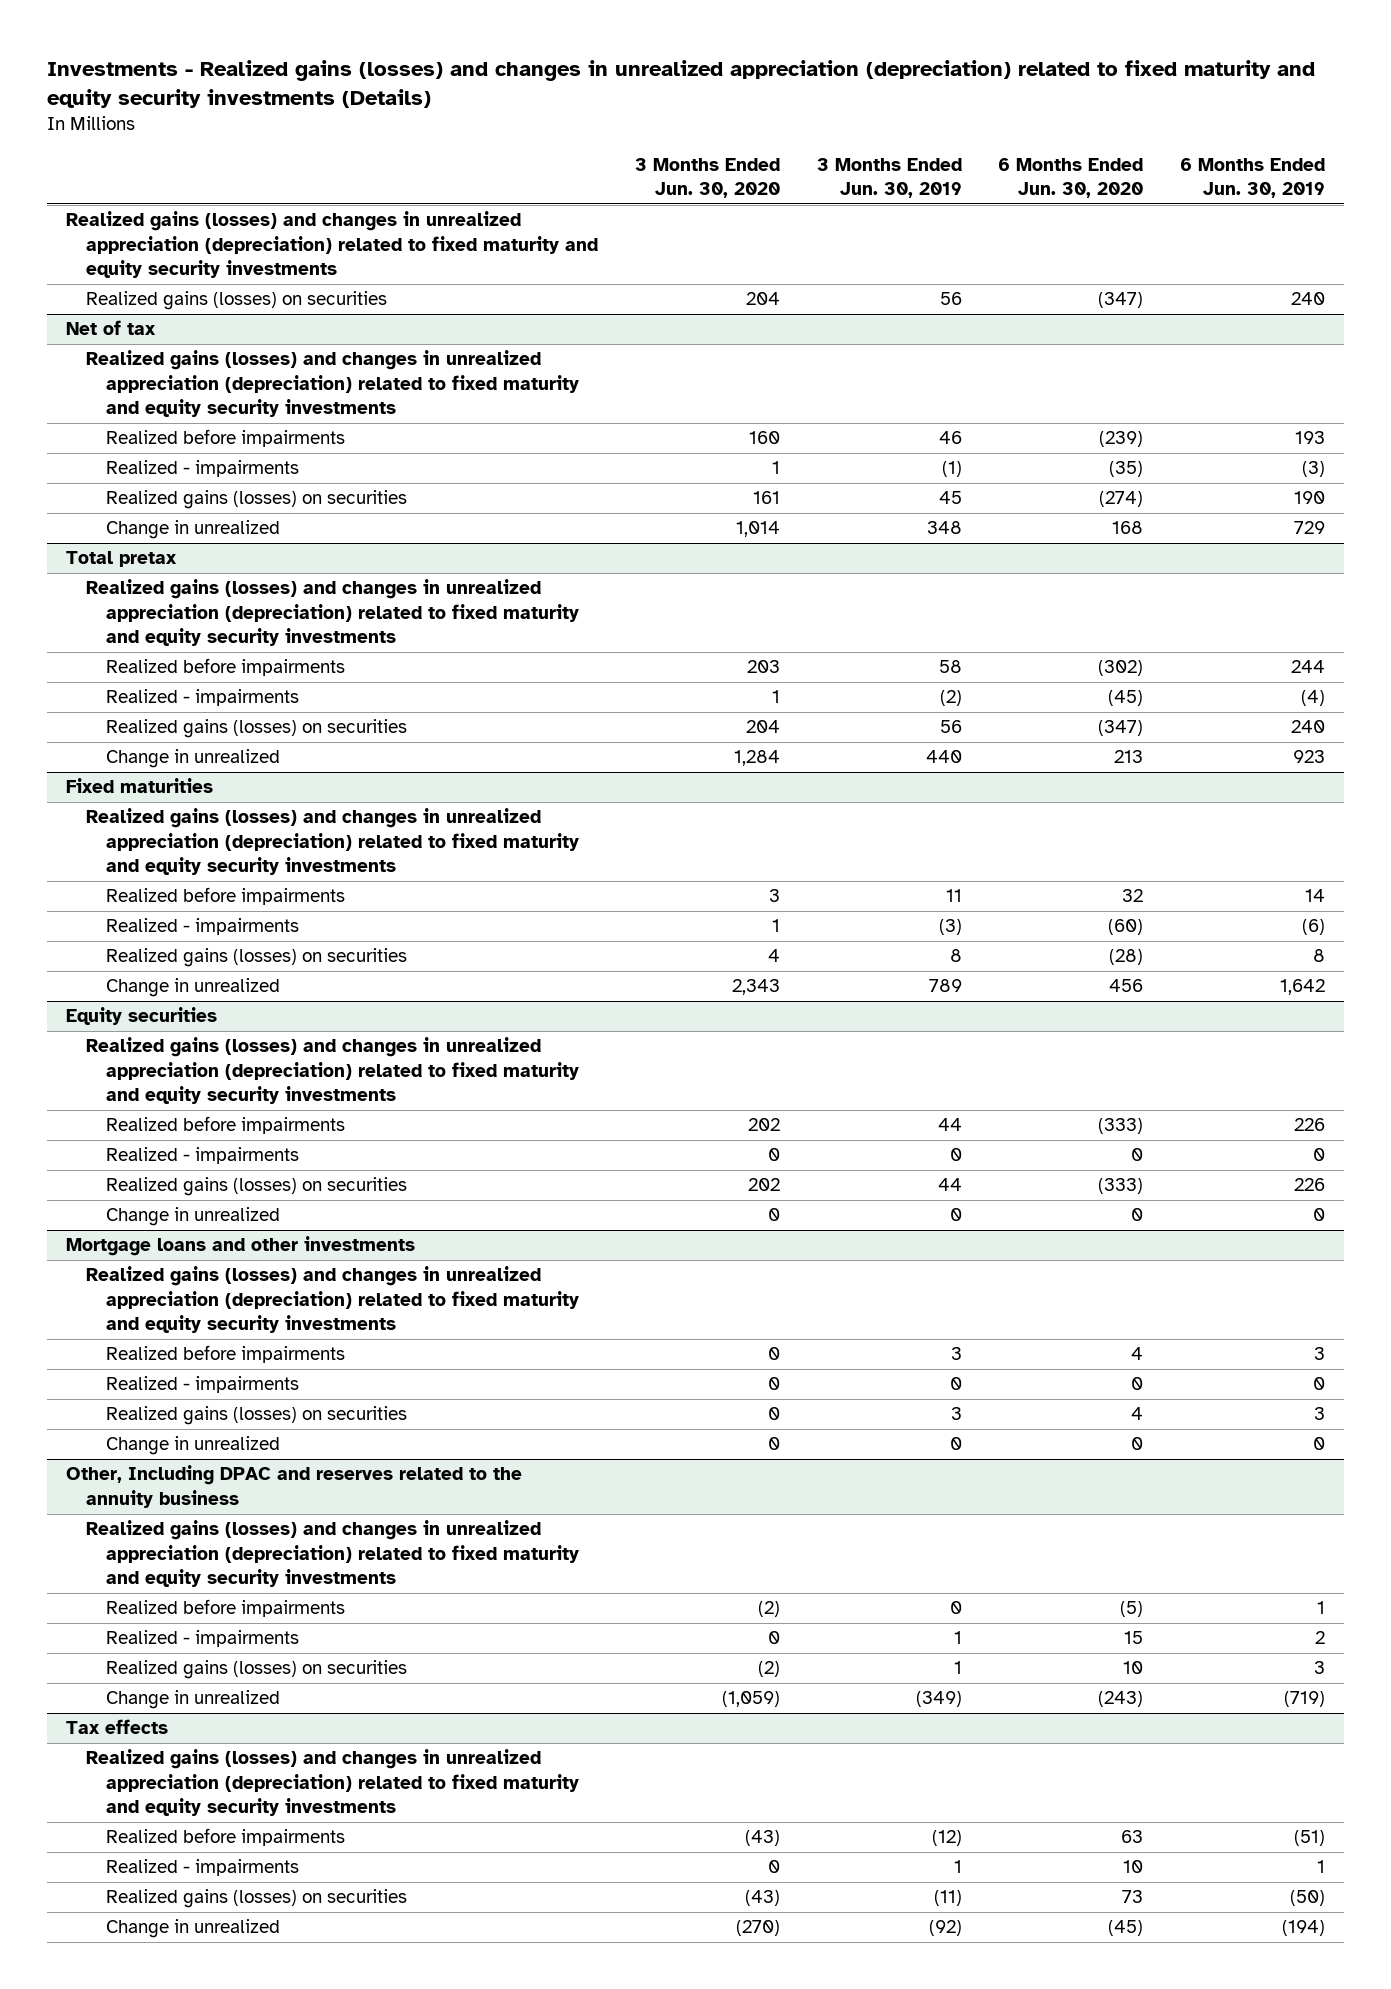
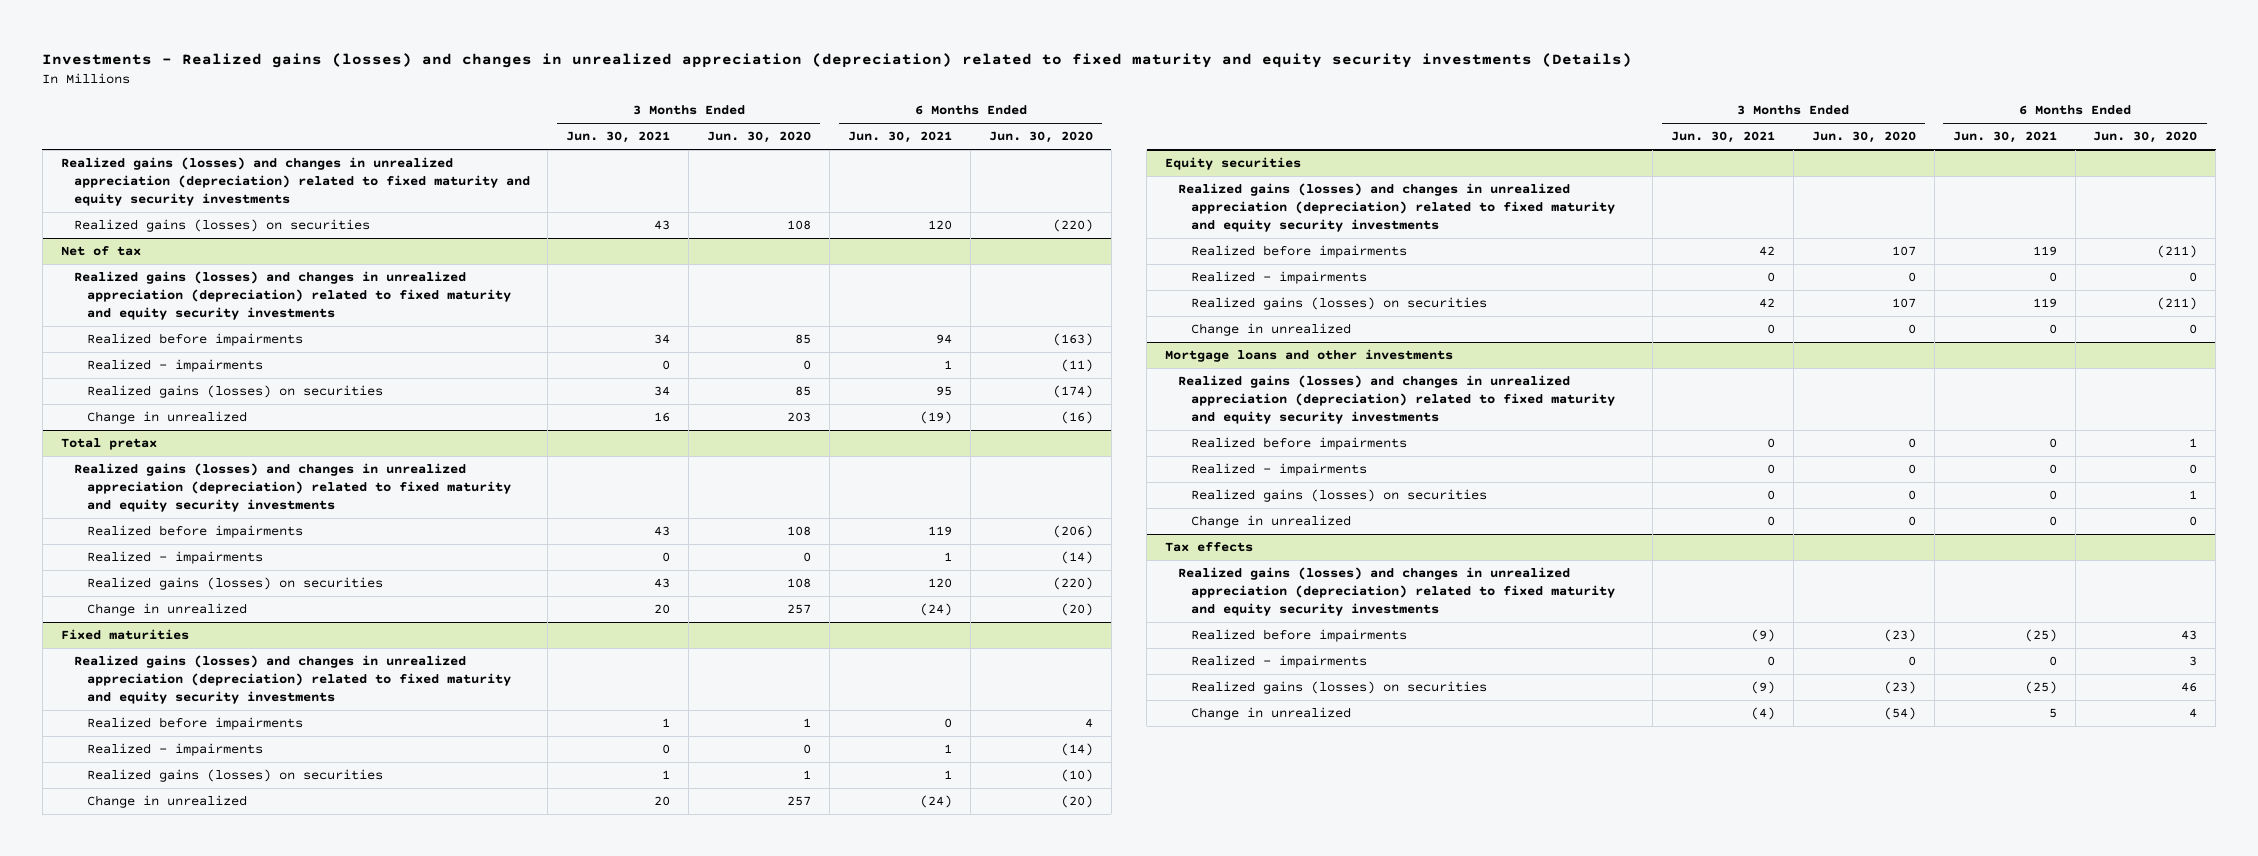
[816,157,962,198] 3 Months Ended Jun. 30, 2019 -> none
[1180,157,1326,198] 6 Months Ended Jun. 30, 2019 -> none
none -> [566,131,671,144] Jun. 30, 2021
none -> [848,131,953,144] Jun. 30, 2021
[745,292,780,306] 204 -> [787,220,812,231] 108
[1098,292,1144,309] (347) -> [1052,219,1093,233] (220)
[748,431,780,445] 160 -> [795,334,812,345] 85
[1099,431,1144,448] (239) -> [1052,333,1093,347] (163)
[771,461,780,475] 1 -> [803,360,812,371] 0
[1109,461,1144,478] (35) -> [1060,359,1093,373] (11)
[752,491,780,505] 161 -> [795,386,812,397] 85
[1099,491,1144,508] (274) -> [1052,385,1093,399] (174)
[735,521,780,538] 1,014 -> [787,412,812,423] 203
[1112,521,1144,535] 168 -> [1060,411,1093,425] (16)
[746,660,780,674] 203 -> [787,526,812,537] 108
[1098,660,1144,677] (302) -> [1052,525,1093,539] (206)
[771,690,780,704] 1 -> [803,552,812,563] 0
[1108,690,1144,707] (45) -> [1060,551,1093,565] (14)
[745,720,780,734] 204 -> [787,578,812,589] 108
[1098,720,1144,737] (347) -> [1052,577,1093,591] (220)
[733,750,780,767] 1,284 -> [787,604,812,615] 257
[1114,750,1144,764] 213 -> [1060,603,1093,617] (20)
[768,889,780,903] 3 -> [803,718,812,728] 1
[1122,889,1144,903] 32 -> [1084,718,1093,729] 4
[771,919,780,933] 1 -> [803,744,812,755] 0
[1108,919,1144,936] (60) -> [1060,743,1093,757] (14)
[767,949,780,963] 4 -> [803,770,812,780] 1
[1109,949,1144,966] (28) -> [1060,769,1093,783] (10)
[731,979,780,996] 2,343 -> [787,796,812,807] 257
[1109,979,1144,993] 456 -> [1060,795,1093,809] (20)
[747,1118,780,1132] 202 -> [1891,246,1916,257] 107
[1098,1118,1144,1135] (333) -> [2157,245,2198,259] (211)
[747,1178,780,1192] 202 -> [1891,298,1916,309] 107
[1098,1178,1144,1195] (333) -> [2157,297,2198,311] (211)
[1131,1347,1144,1361] 4 -> [2189,438,2198,448] 1
[1131,1407,1144,1421] 4 -> [2189,490,2198,500] 1
[65,1465,522,1508] Other, Including DPAC and reserves related to the annuity business -> none
[85,1520,580,1588] Realized gains (losses) and changes in unrealized appreciation (depreciation) related to fixed maturity and equity security investments -> none
[106,1599,346,1618] Realized before impairments -> none
[106,1630,300,1648] Realized - impairments -> none
[106,1660,408,1680] Realized gains (losses) on securities -> none
[106,1690,281,1710] Change in unrealized -> none
[744,1830,780,1847] (43) -> [1883,629,1916,643] (23)
[1121,1830,1144,1844] 63 -> [2181,630,2198,641] 43
[1123,1860,1144,1874] 10 -> [2189,656,2198,667] 3
[744,1890,780,1907] (43) -> [1883,681,1916,695] (23)
[1122,1890,1144,1904] 73 -> [2181,682,2198,693] 46
[735,1920,780,1937] (270) -> [1883,707,1916,721] (54)
[1108,1920,1144,1937] (45) -> [2189,708,2198,719] 4

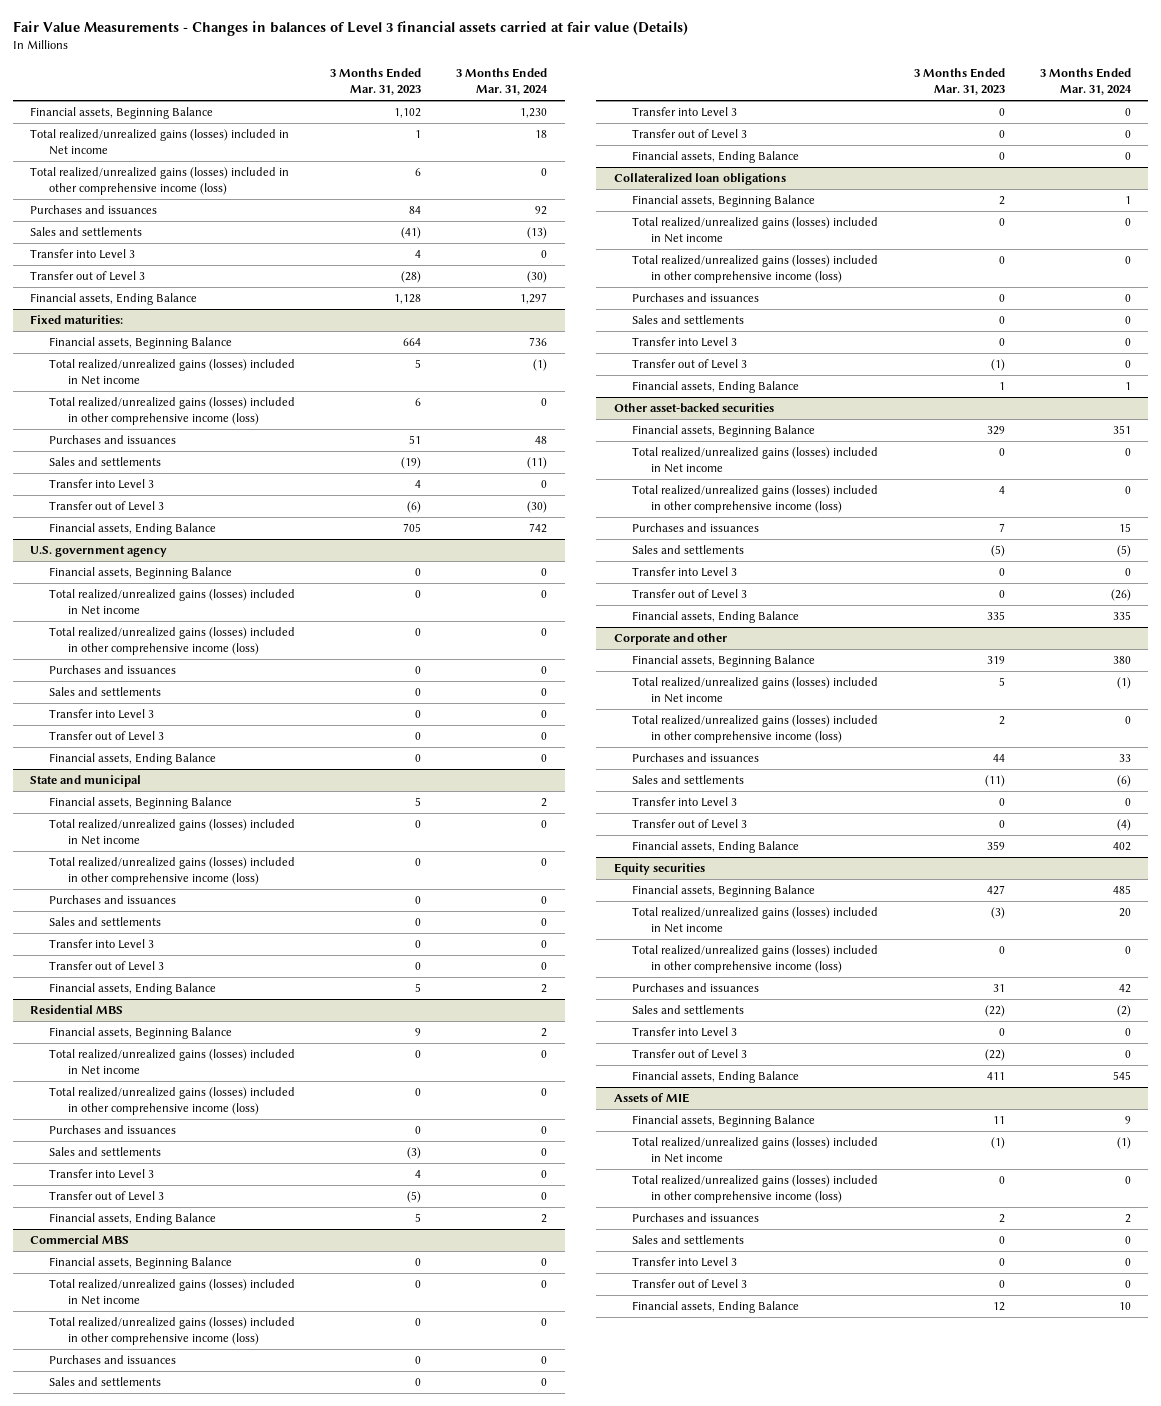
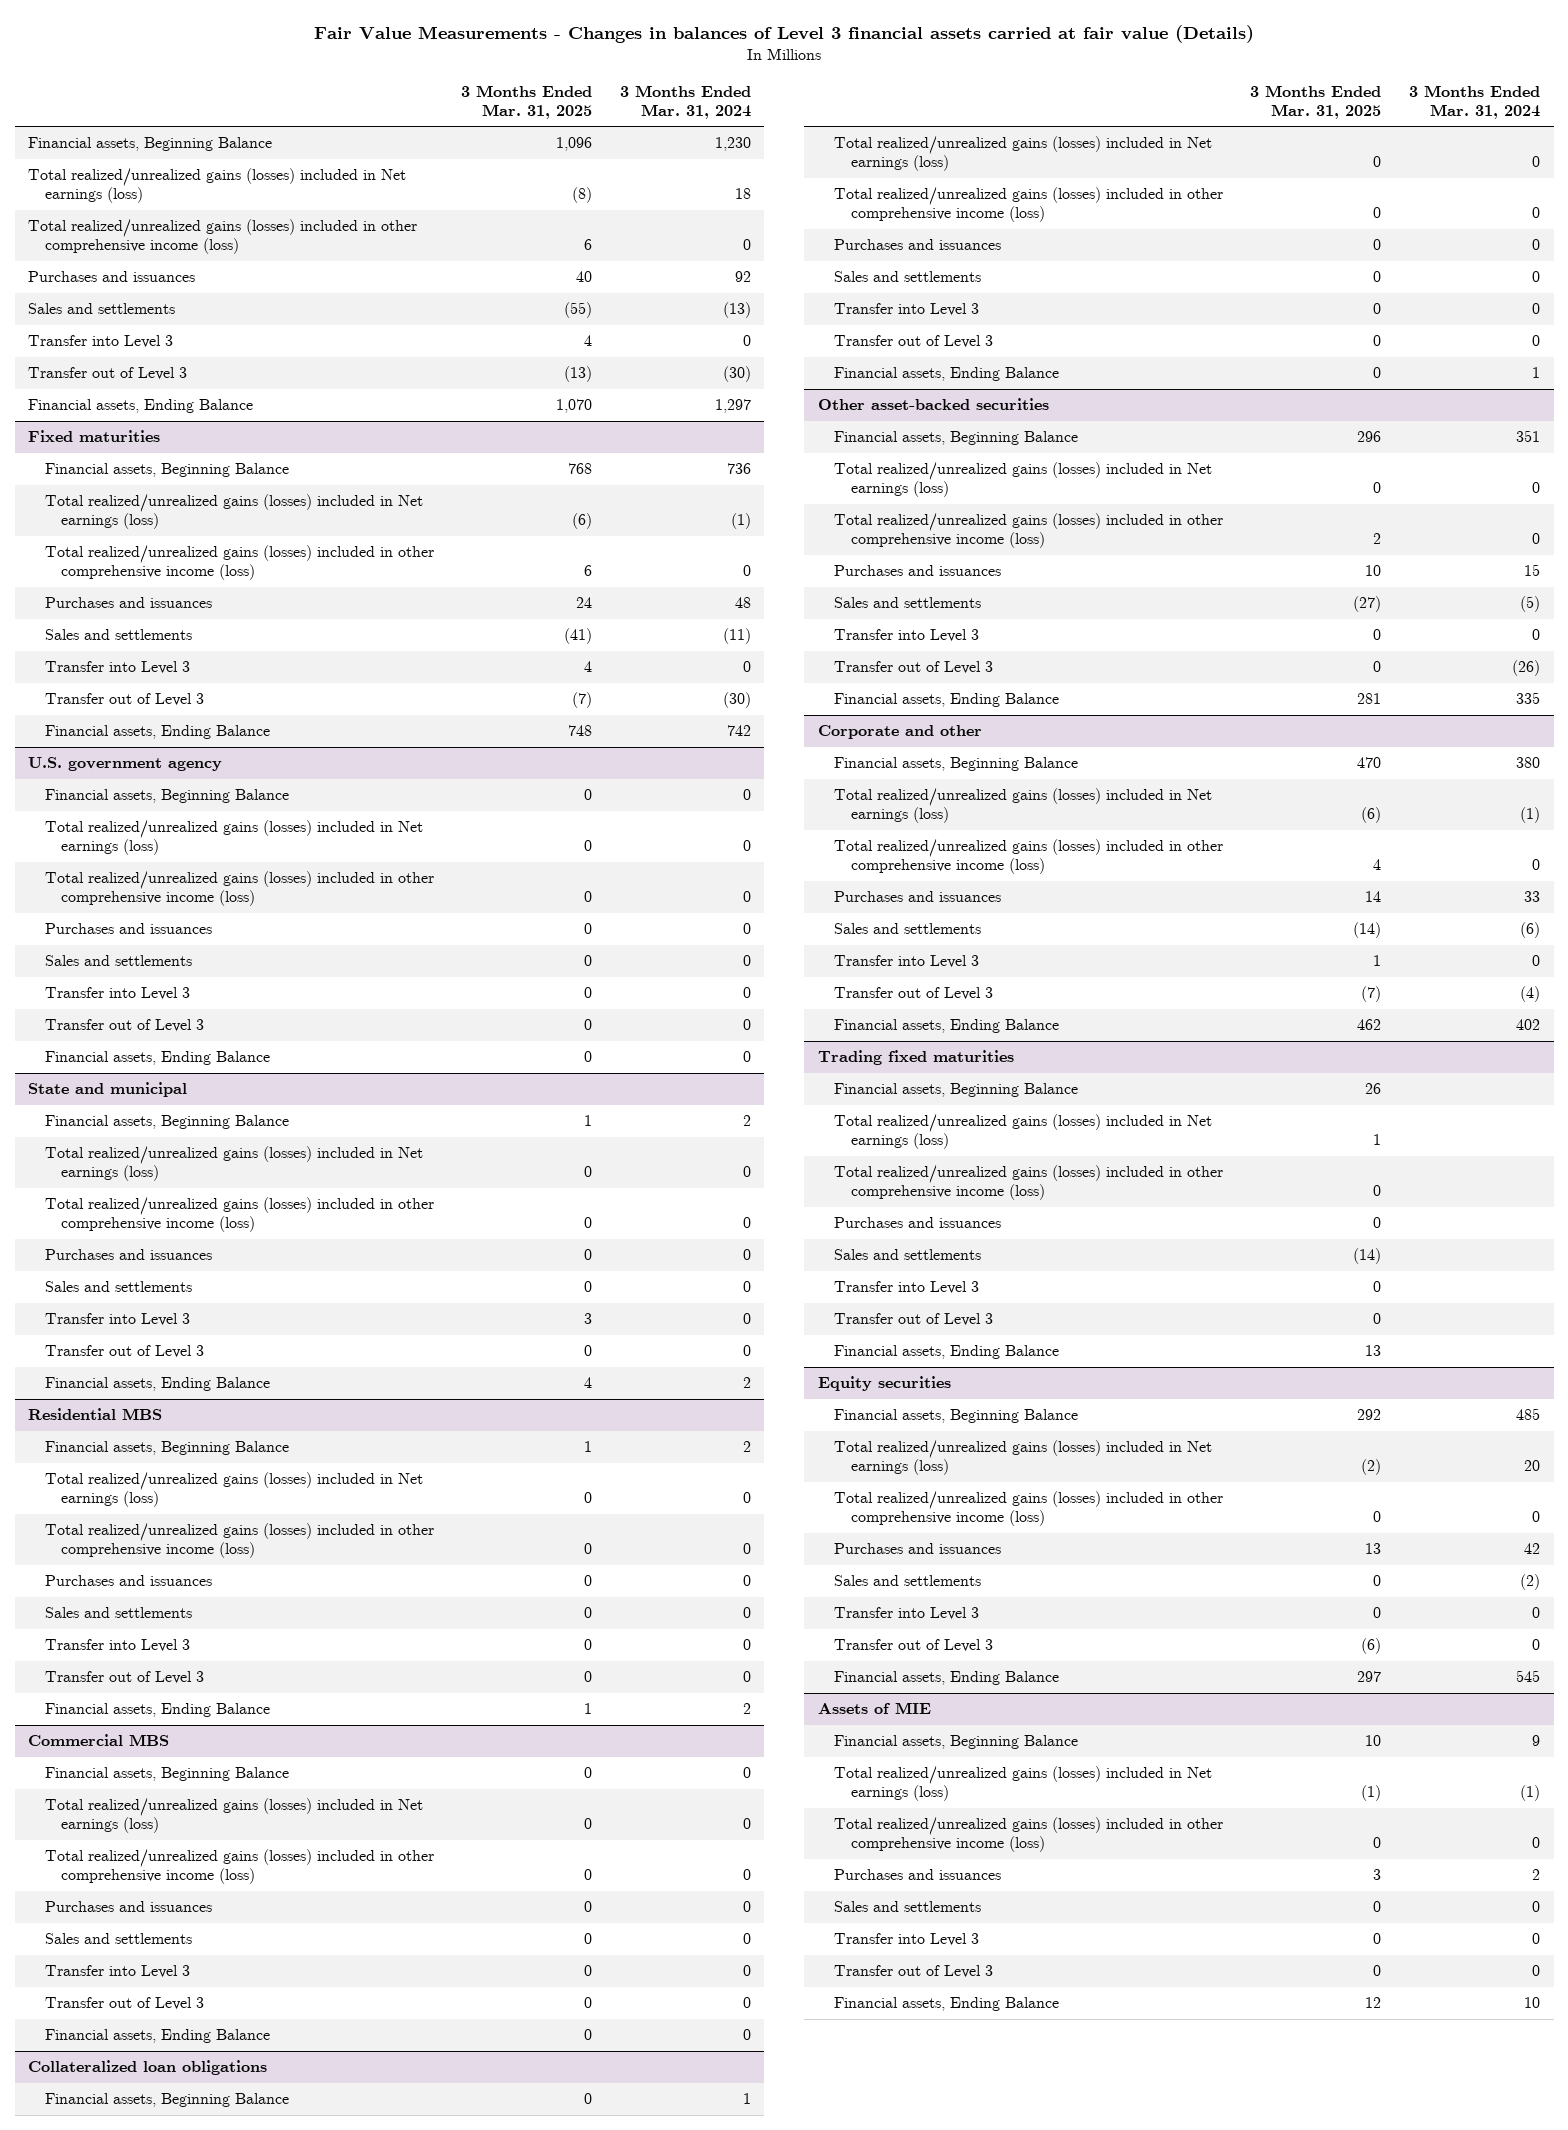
[330,68,422,95] 3 Months Ended Mar. 31, 2023 -> none
none -> [461,85,593,120] 3 Months Ended Mar. 31, 2025
[30,129,290,156] Total realized/unrealized gains (losses) included in Net income -> [28,168,407,204] Total realized/unrealized gains (losses) included in Net earnings (loss)
[30,315,124,325] Fixed maturities: -> [28,430,161,443] Fixed maturities
[49,359,296,386] Total realized/unrealized gains (losses) included in Net income -> [44,494,423,530] Total realized/unrealized gains (losses) included in Net earnings (loss)
[49,589,296,616] Total realized/unrealized gains (losses) included in Net income -> [44,820,423,856] Total realized/unrealized gains (losses) included in Net earnings (loss)
[49,819,296,846] Total realized/unrealized gains (losses) included in Net income -> [44,1146,423,1182] Total realized/unrealized gains (losses) included in Net earnings (loss)
[49,1049,296,1076] Total realized/unrealized gains (losses) included in Net income -> [44,1472,423,1508] Total realized/unrealized gains (losses) included in Net earnings (loss)
[49,1279,296,1306] Total realized/unrealized gains (losses) included in Net income -> [44,1798,423,1834] Total realized/unrealized gains (losses) included in Net earnings (loss)
[632,217,879,244] Total realized/unrealized gains (losses) included in Net income -> [834,136,1213,172] Total realized/unrealized gains (losses) included in Net earnings (loss)
[632,447,879,474] Total realized/unrealized gains (losses) included in Net income -> [834,462,1213,498] Total realized/unrealized gains (losses) included in Net earnings (loss)
[632,677,879,704] Total realized/unrealized gains (losses) included in Net income -> [834,788,1213,824] Total realized/unrealized gains (losses) included in Net earnings (loss)
none -> [817,1050,1014,1066] Trading fixed maturities
none -> [834,1083,1079,1098] Financial assets, Beginning Balance
none -> [834,1114,1213,1150] Total realized/unrealized gains (losses) included in Net earnings (loss)
none -> [834,1165,1224,1201] Total realized/unrealized gains (losses) included in other comprehensive income (loss)
none -> [834,1217,1002,1229] Purchases and issuances
none -> [834,1249,982,1261] Sales and settlements
none -> [834,1281,980,1295] Transfer into Level 3
none -> [834,1313,994,1327] Transfer out of Level 3
none -> [834,1345,1060,1360] Financial assets, Ending Balance
[632,907,879,934] Total realized/unrealized gains (losses) included in Net income -> [834,1440,1213,1476] Total realized/unrealized gains (losses) included in Net earnings (loss)
[632,1137,879,1164] Total realized/unrealized gains (losses) included in Net income -> [834,1766,1213,1802] Total realized/unrealized gains (losses) included in Net earnings (loss)

